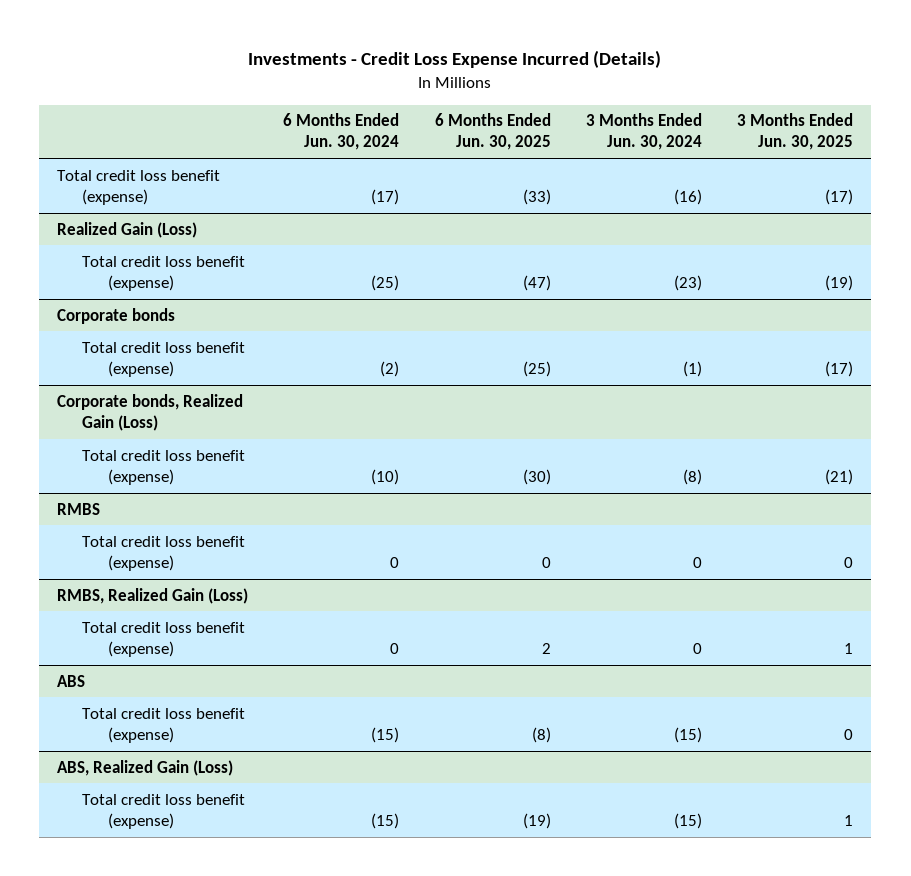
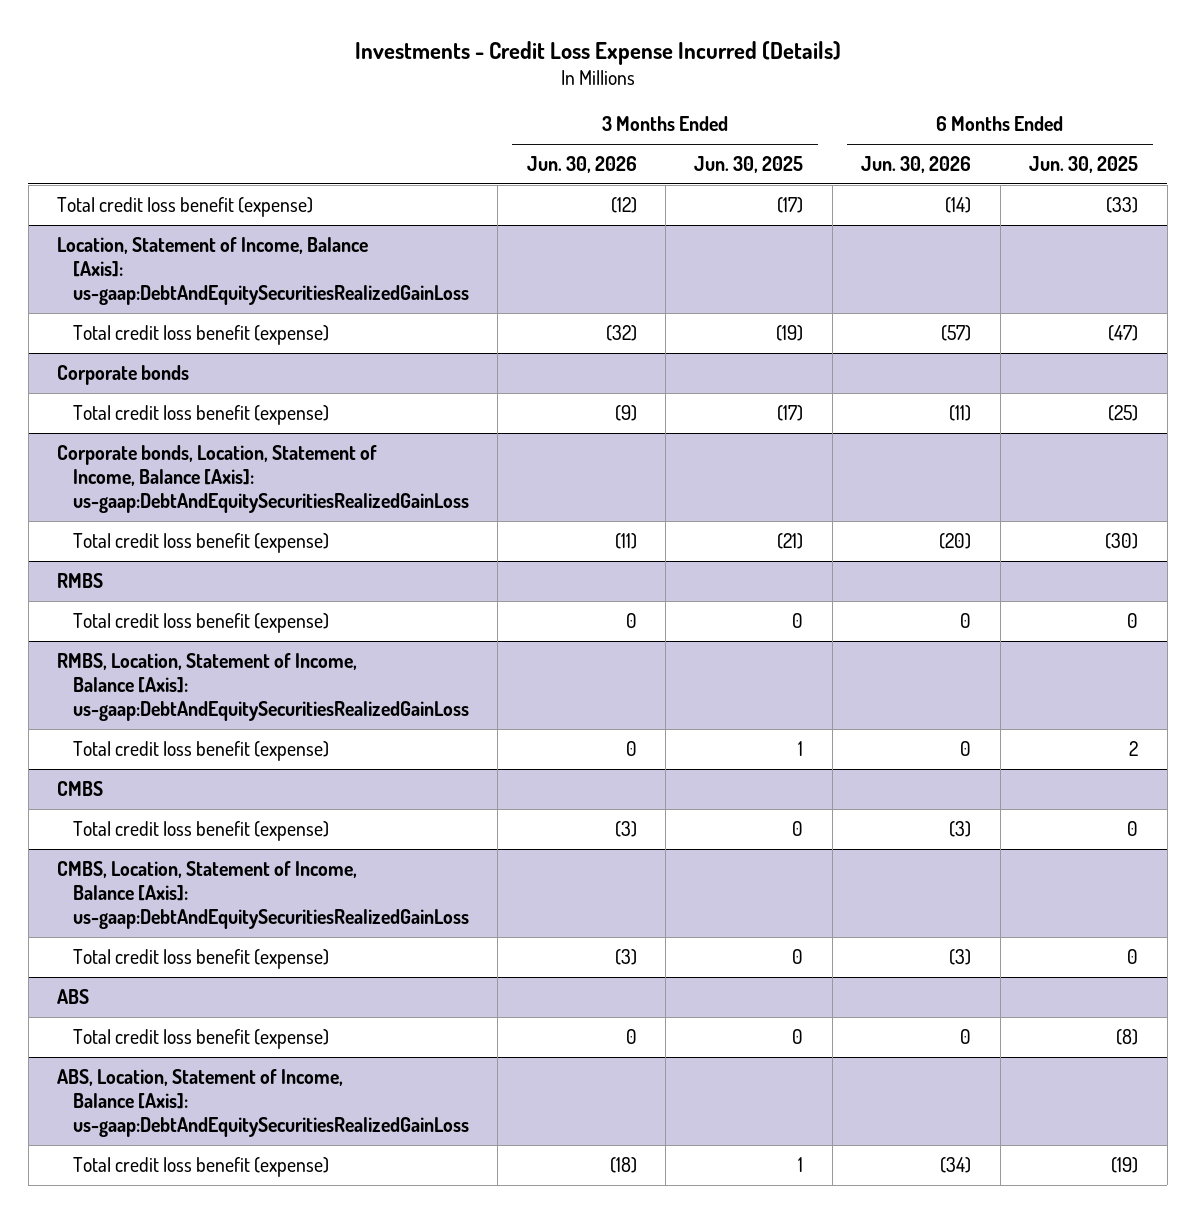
[283,113,400,151] 6 Months Ended Jun. 30, 2024 -> none
[586,113,703,151] 3 Months Ended Jun. 30, 2024 -> none
none -> [526,155,637,173] Jun. 30, 2026
none -> [861,155,972,173] Jun. 30, 2026
[57,221,198,238] Realized Gain (Loss) -> none
none -> [57,236,469,306] Location, Statement of Income, Balance [Axis]: us-gaap:DebtAndEquitySecuritiesRealizedGainLoss
[57,393,244,431] Corporate bonds, Realized Gain (Loss) -> none
none -> [57,444,469,514] Corporate bonds, Location, Statement of Income, Balance [Axis]: us-gaap:DebtAndEquitySecuritiesRealizedGainLoss
[57,587,249,604] RMBS, Realized Gain (Loss) -> none
none -> [57,652,469,722] RMBS, Location, Statement of Income, Balance [Axis]: us-gaap:DebtAndEquitySecuritiesRealizedGainLoss
none -> [57,780,104,796] CMBS
none -> [72,820,329,841] Total credit loss benefit (expense)
none -> [57,860,469,930] CMBS, Location, Statement of Income, Balance [Axis]: us-gaap:DebtAndEquitySecuritiesRealizedGainLoss
none -> [72,948,329,969] Total credit loss benefit (expense)
[57,759,234,776] ABS, Realized Gain (Loss) -> none
none -> [57,1068,469,1138] ABS, Location, Statement of Income, Balance [Axis]: us-gaap:DebtAndEquitySecuritiesRealizedGainLoss

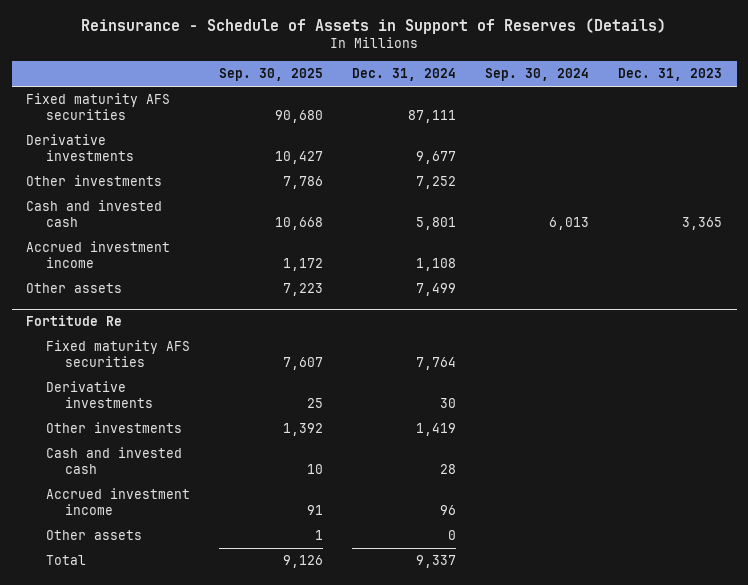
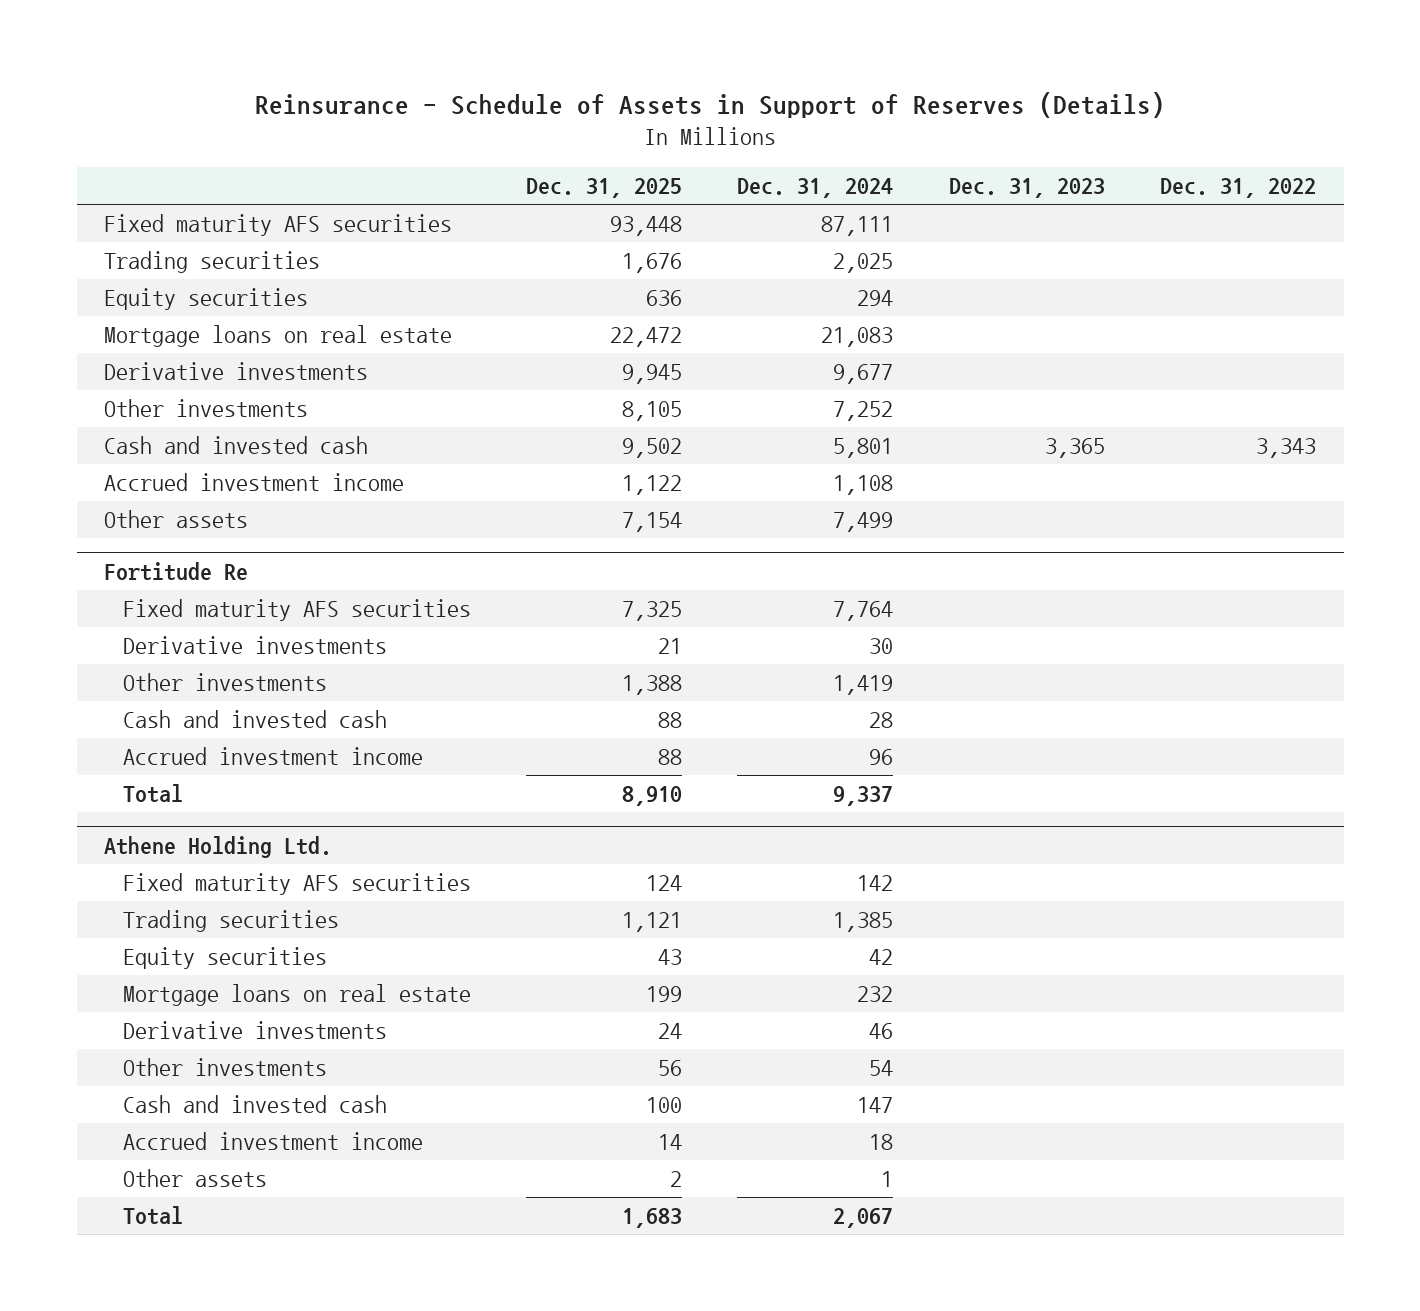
[218,68,323,82] Sep. 30, 2025 -> none
[484,68,589,82] Sep. 30, 2024 -> none
none -> [526,178,683,199] Dec. 31, 2025
none -> [1160,178,1317,199] Dec. 31, 2022
none -> [104,250,321,273] Trading securities
none -> [104,287,309,310] Equity securities
none -> [104,324,453,347] Mortgage loans on real estate
[45,530,142,541] Other assets -> none
none -> [104,835,333,858] Athene Holding Ltd.
none -> [122,872,471,895] Fixed maturity AFS securities
none -> [122,909,339,932] Trading securities
none -> [122,946,327,969] Equity securities
none -> [122,983,471,1006] Mortgage loans on real estate
none -> [122,1020,387,1039] Derivative investments
none -> [122,1057,327,1076] Other investments
none -> [122,1094,387,1113] Cash and invested cash
none -> [122,1131,423,1150] Accrued investment income
none -> [122,1168,267,1187] Other assets
none -> [122,1205,183,1225] Total

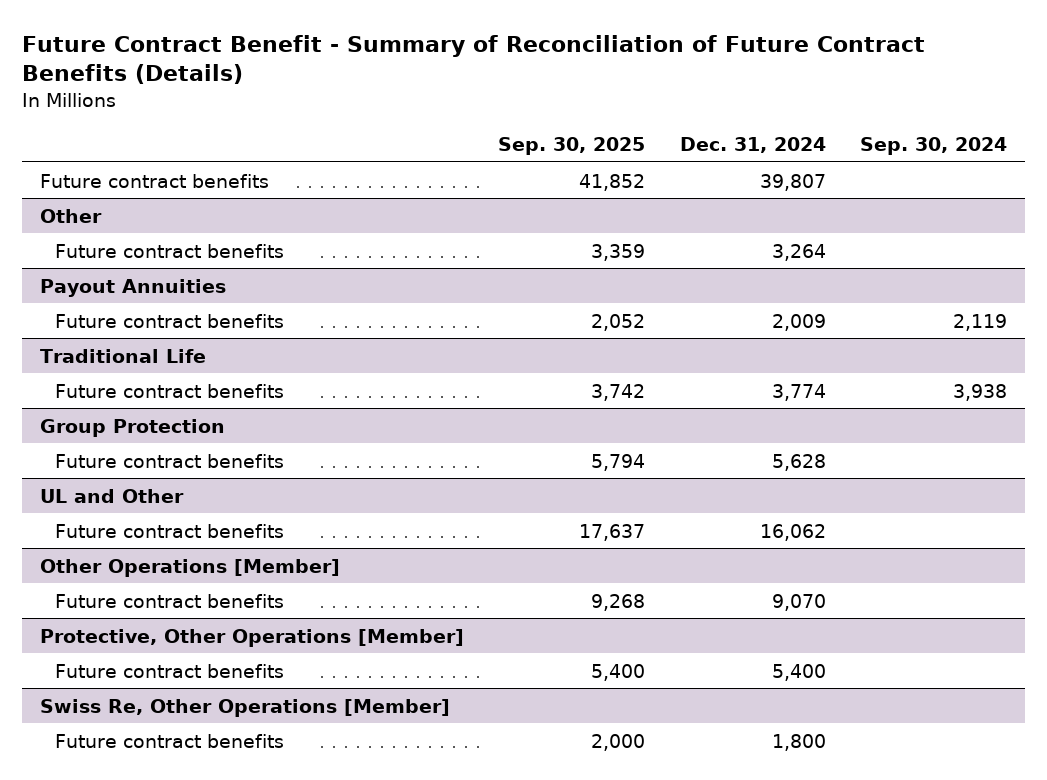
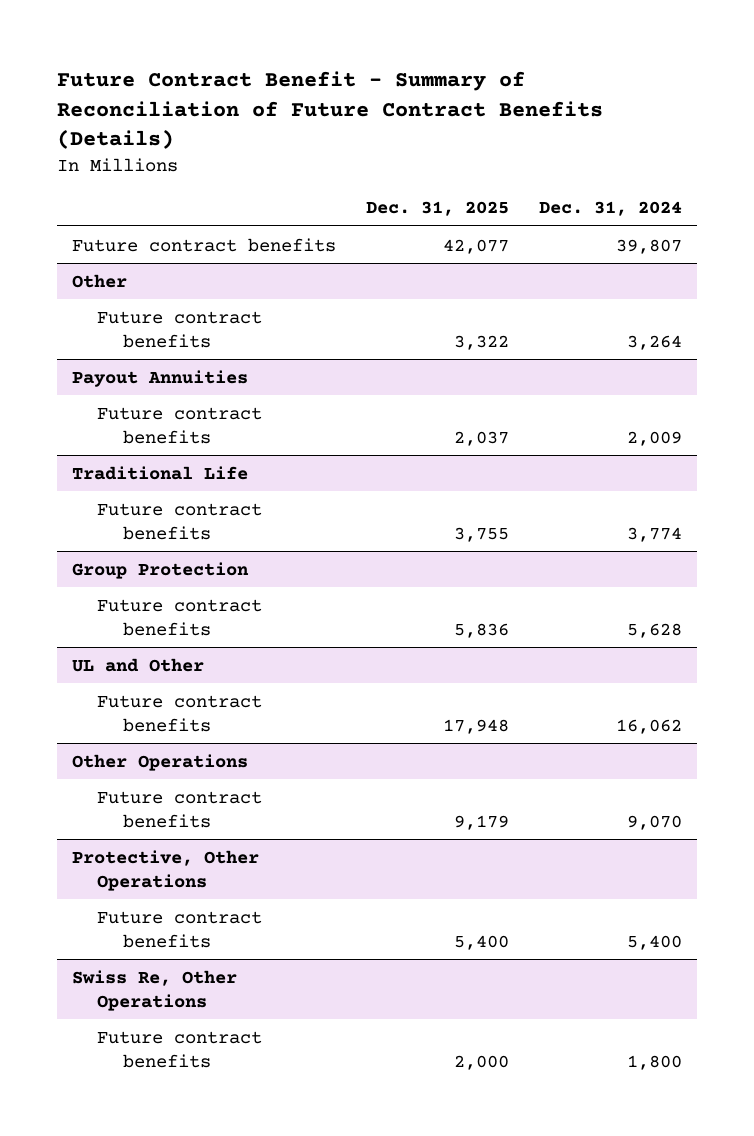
[498,137,646,156] Sep. 30, 2025 -> none
[860,137,1008,156] Sep. 30, 2024 -> none
none -> [365,201,509,217] Dec. 31, 2025
[39,558,340,577] Other Operations [Member] -> [71,753,248,771] Other Operations
[39,628,464,647] Protective, Other Operations [Member] -> [71,849,259,891] Protective, Other Operations
[39,698,450,717] Swiss Re, Other Operations [Member] -> [71,969,237,1011] Swiss Re, Other Operations

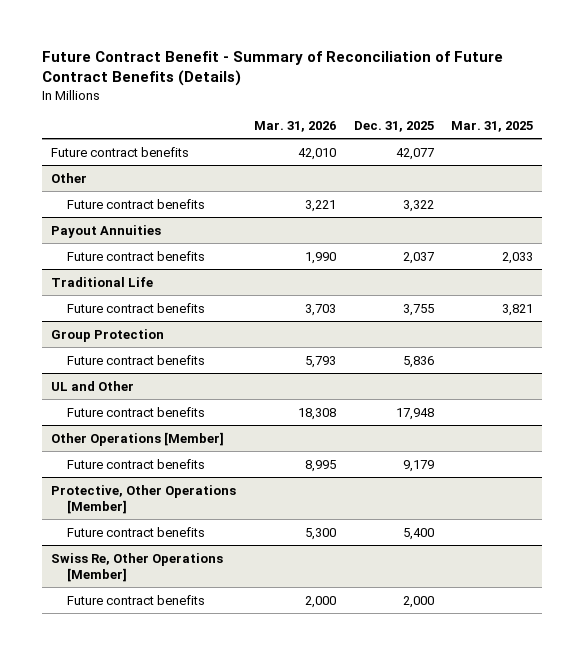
[538,201,682,217] Dec. 31, 2024 -> none
none -> [253,121,336,133] Mar. 31, 2026
none -> [451,121,534,133] Mar. 31, 2025
[71,753,248,771] Other Operations -> [51,431,225,446] Other Operations [Member]
[71,849,259,891] Protective, Other Operations -> [51,484,237,514] Protective, Other Operations [Member]
[71,969,237,1011] Swiss Re, Other Operations -> [51,552,224,582] Swiss Re, Other Operations [Member]

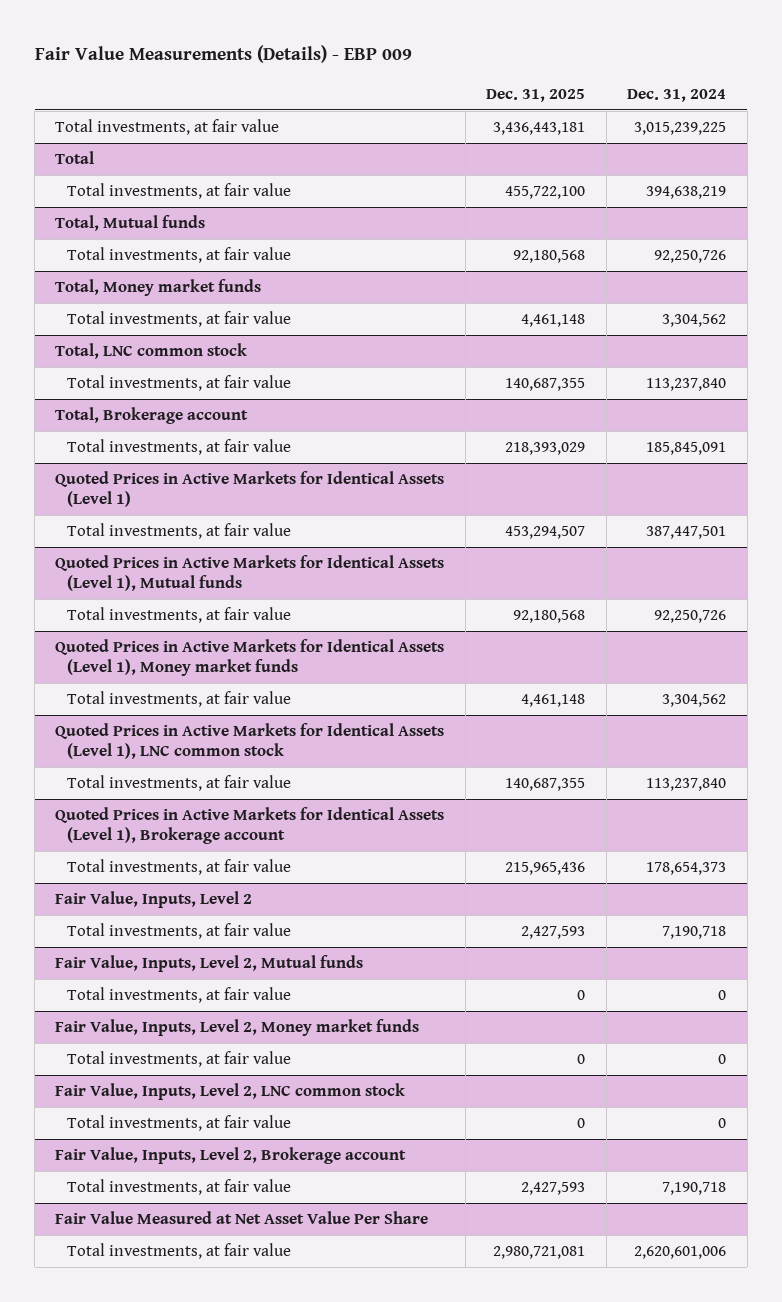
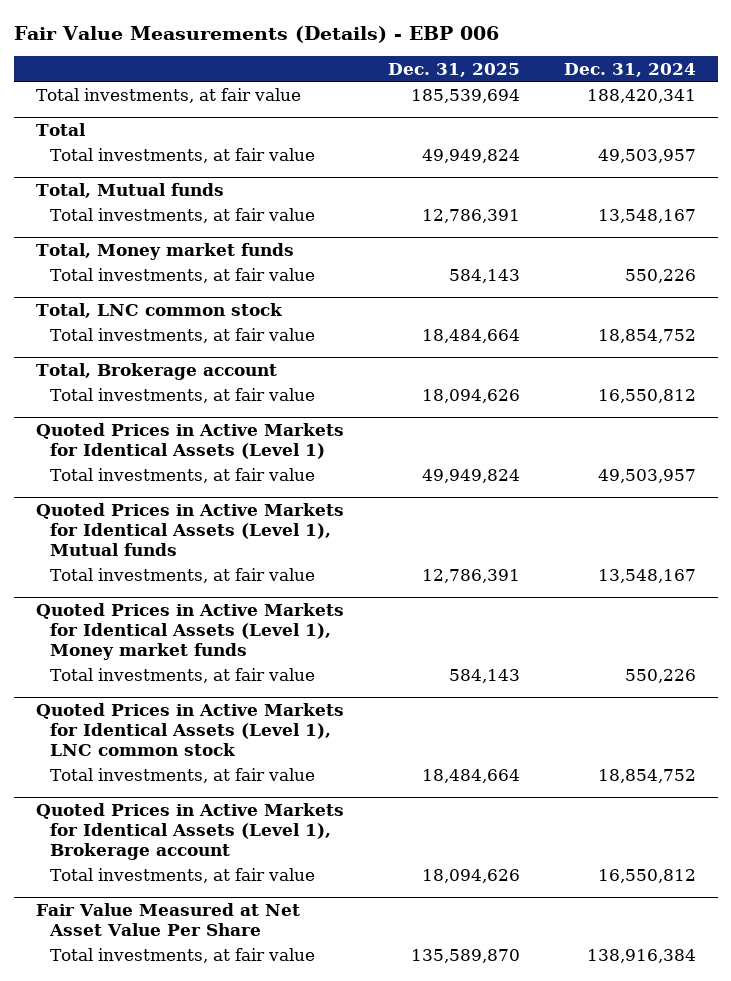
[34,45,412,64] Fair Value Measurements (Details) - EBP 009 -> [13,25,499,43] Fair Value Measurements (Details) - EBP 006
[493,122,586,136] 3,436,443,181 -> [410,88,520,103] 185,539,694
[634,122,727,136] 3,015,239,225 -> [586,88,696,103] 188,420,341
[505,186,586,200] 455,722,100 -> [421,148,520,163] 49,949,824
[646,186,727,200] 394,638,219 -> [597,148,696,163] 49,503,957
[513,250,586,264] 92,180,568 -> [421,208,520,223] 12,786,391
[654,250,727,264] 92,250,726 -> [597,208,696,223] 13,548,167
[521,314,586,328] 4,461,148 -> [448,268,520,283] 584,143
[662,314,727,328] 3,304,562 -> [624,268,696,283] 550,226
[505,378,586,392] 140,687,355 -> [421,328,520,343] 18,484,664
[646,378,727,392] 113,237,840 -> [597,328,696,343] 18,854,752
[505,442,586,456] 218,393,029 -> [421,388,520,403] 18,094,626
[646,442,727,456] 185,845,091 -> [597,388,696,403] 16,550,812
[505,526,586,540] 453,294,507 -> [421,468,520,483] 49,949,824
[646,526,727,540] 387,447,501 -> [597,468,696,483] 49,503,957
[513,610,586,624] 92,180,568 -> [421,568,520,583] 12,786,391
[654,610,727,624] 92,250,726 -> [597,568,696,583] 13,548,167
[521,694,586,708] 4,461,148 -> [448,668,520,683] 584,143
[662,694,727,708] 3,304,562 -> [624,668,696,683] 550,226
[505,778,586,792] 140,687,355 -> [421,768,520,783] 18,484,664
[646,778,727,792] 113,237,840 -> [597,768,696,783] 18,854,752
[55,891,253,909] Fair Value, Inputs, Level 2 -> none
[67,923,292,940] Total investments, at fair value -> none
[55,955,364,973] Fair Value, Inputs, Level 2, Mutual funds -> none
[67,987,292,1004] Total investments, at fair value -> none
[55,1019,420,1037] Fair Value, Inputs, Level 2, Money market funds -> none
[67,1051,292,1068] Total investments, at fair value -> none
[55,1083,406,1101] Fair Value, Inputs, Level 2, LNC common stock -> none
[67,1115,292,1132] Total investments, at fair value -> none
[55,1147,407,1165] Fair Value, Inputs, Level 2, Brokerage account -> none
[67,1179,292,1196] Total investments, at fair value -> none
[505,862,586,876] 215,965,436 -> [421,868,520,883] 18,094,626
[646,862,727,876] 178,654,373 -> [597,868,696,883] 16,550,812
[493,1246,586,1260] 2,980,721,081 -> [410,948,520,963] 135,589,870
[634,1246,727,1260] 2,620,601,006 -> [586,948,696,963] 138,916,384

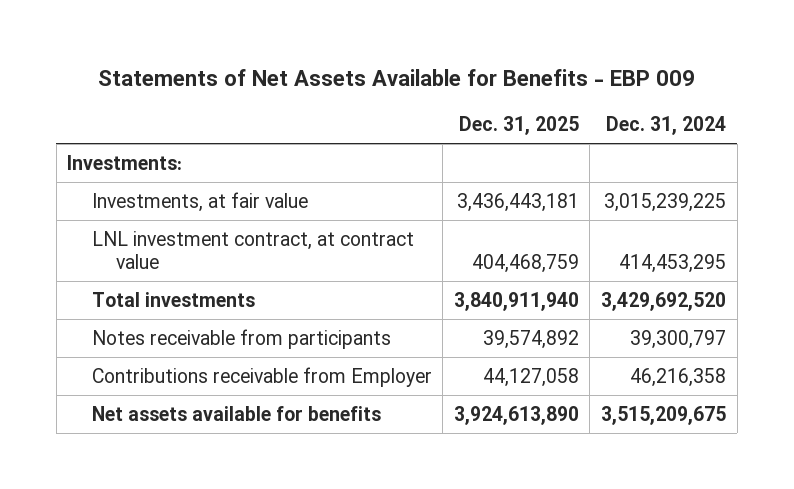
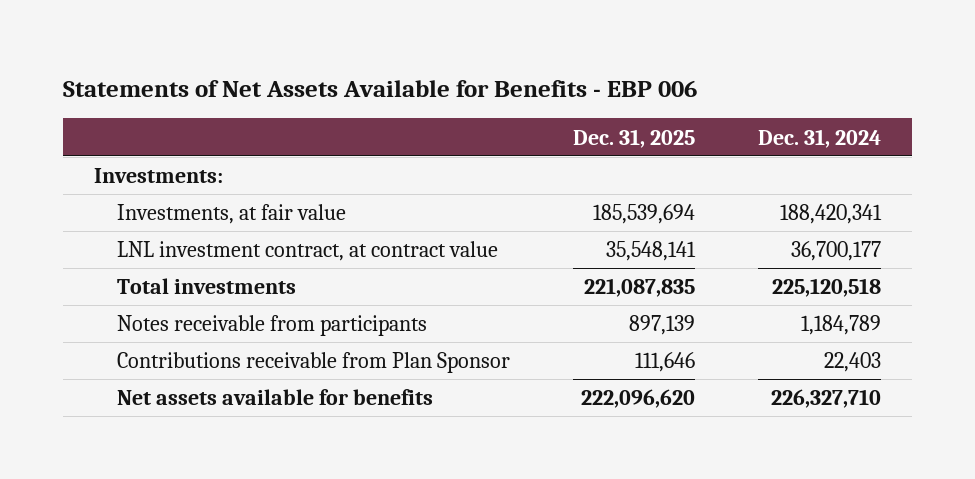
[97,69,695,87] Statements of Net Assets Available for Benefits - EBP 009 -> [63,79,698,97] Statements of Net Assets Available for Benefits - EBP 006
[456,192,579,212] 3,436,443,181 -> [592,204,695,225] 185,539,694
[604,192,727,212] 3,015,239,225 -> [779,204,882,225] 188,420,341
[471,253,579,273] 404,468,759 -> [605,241,696,262] 35,548,141
[619,253,727,273] 414,453,295 -> [790,241,881,262] 36,700,177
[453,291,579,311] 3,840,911,940 -> [583,278,695,298] 221,087,835
[601,291,727,311] 3,429,692,520 -> [771,278,881,298] 225,120,518
[482,329,579,349] 39,574,892 -> [628,315,695,336] 897,139
[630,329,727,349] 39,300,797 -> [800,315,881,336] 1,184,789
[91,366,432,387] Contributions receivable from Employer -> [117,352,511,374] Contributions receivable from Plan Sponsor
[482,367,579,387] 44,127,058 -> [634,352,695,373] 111,646
[630,367,727,387] 46,216,358 -> [823,352,881,373] 22,403
[453,405,579,425] 3,924,613,890 -> [580,389,695,409] 222,096,620
[601,405,727,425] 3,515,209,675 -> [770,389,881,409] 226,327,710

